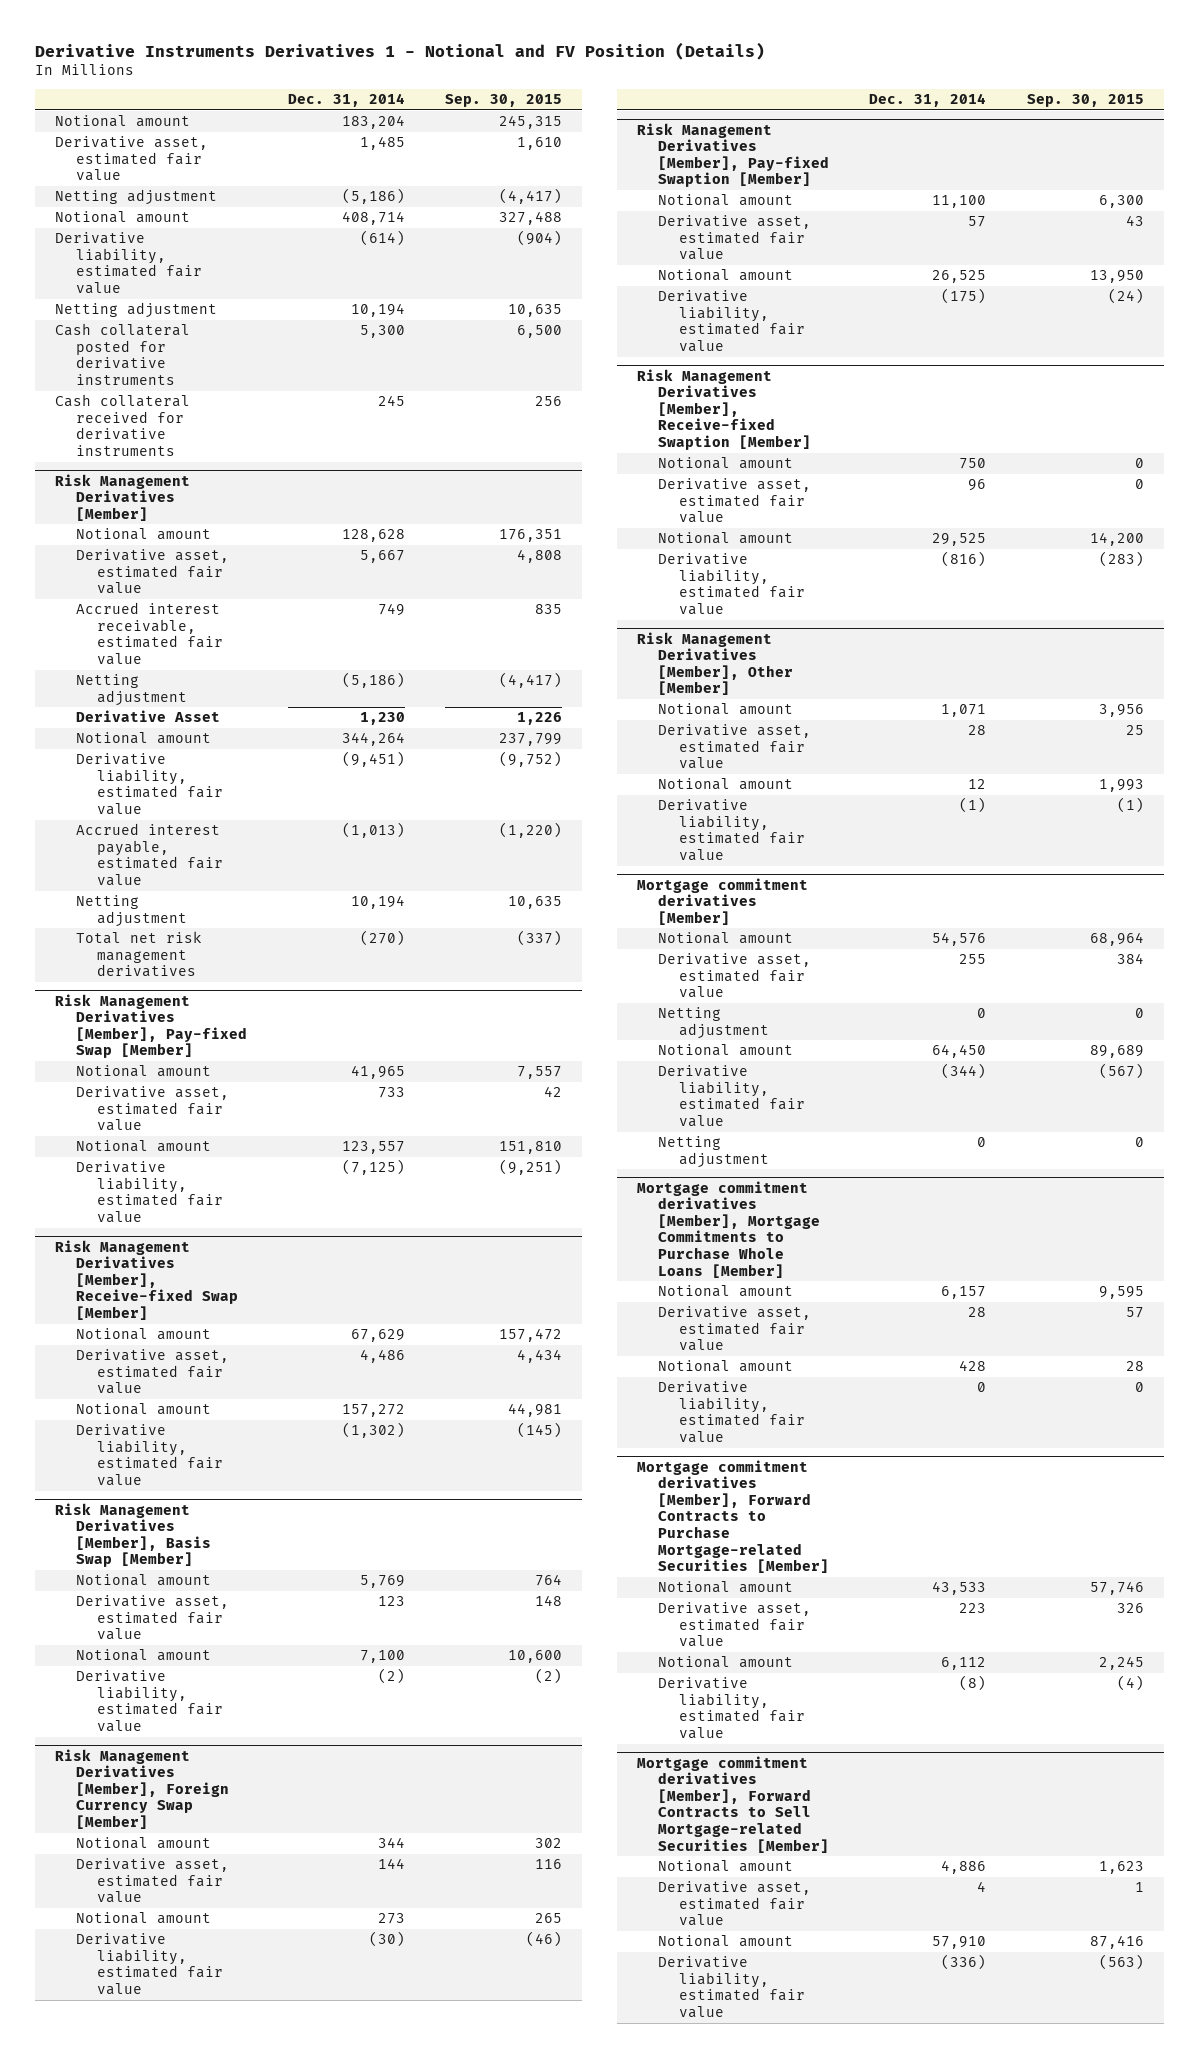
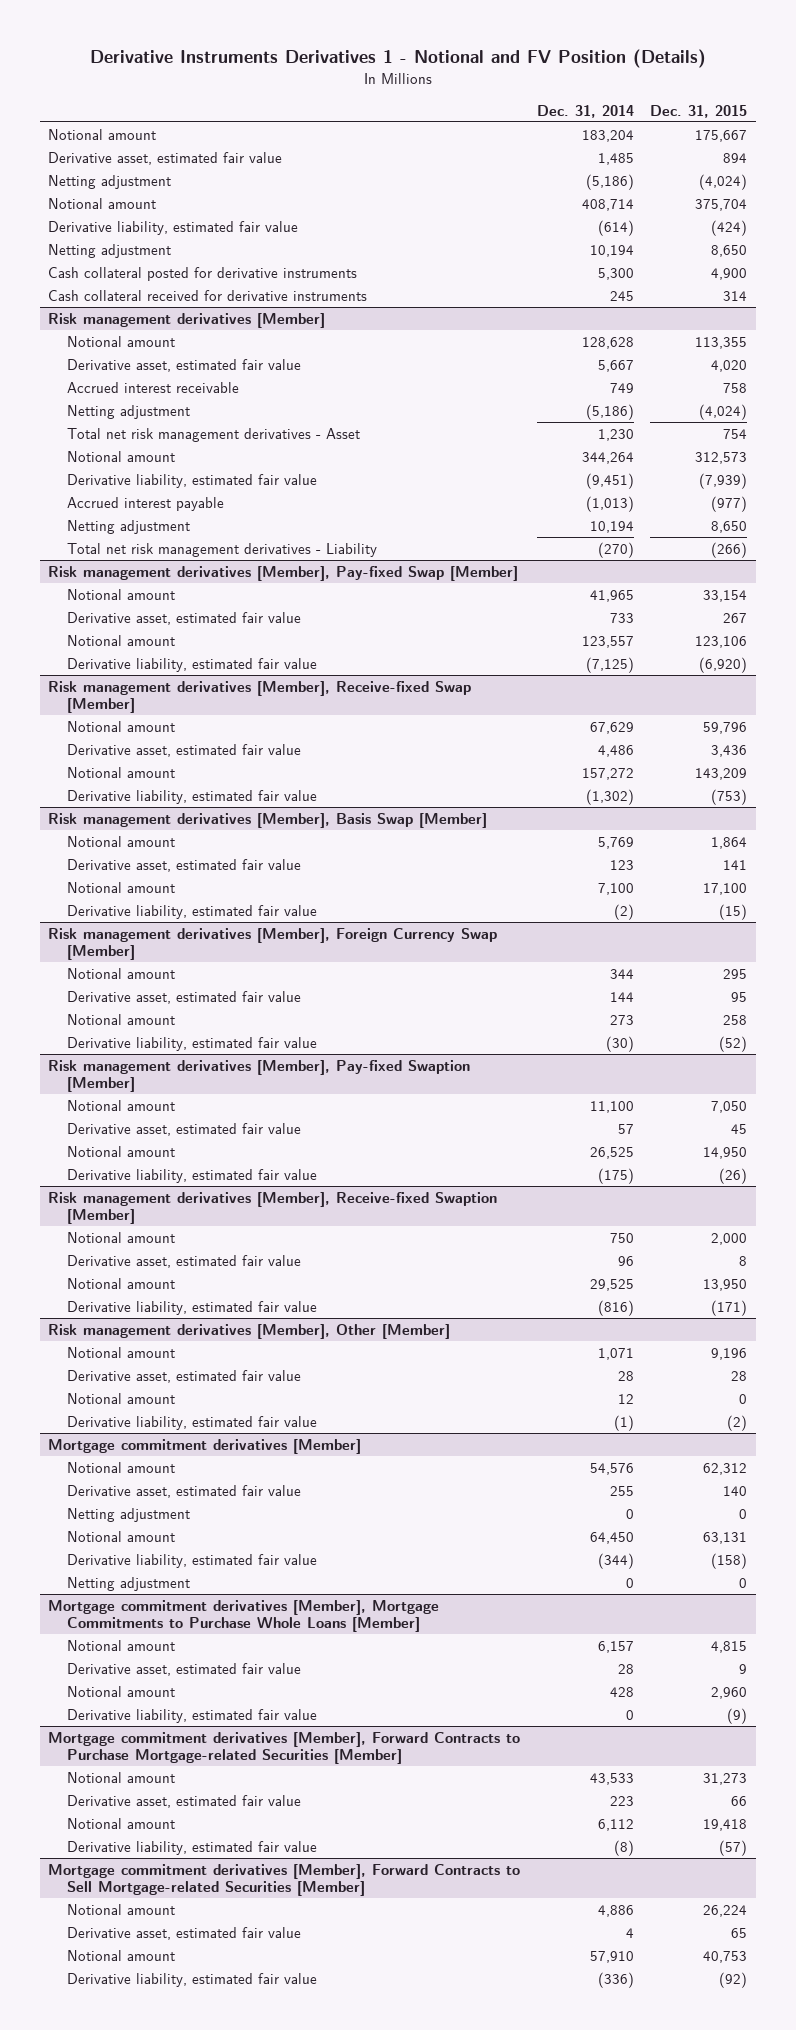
[445,94,563,108] Sep. 30, 2015 -> none
none -> [650,104,748,118] Dec. 31, 2015
[55,473,191,521] Risk Management Derivatives [Member] -> [48,312,326,328] Risk management derivatives [Member]
[76,602,224,666] Accrued interest receivable, estimated fair value -> [66,381,239,393] Accrued interest receivable
[76,710,221,723] Derivative Asset -> [66,427,360,442] Total net risk management derivatives - Asset
[76,823,224,887] Accrued interest payable, estimated fair value -> [66,496,224,511] Accrued interest payable
[76,931,203,978] Total net risk management derivatives -> [66,542,377,557] Total net risk management derivatives - Liability
[55,993,248,1059] Risk Management Derivatives [Member], Pay-fixed Swap [Member] -> [48,565,519,581] Risk management derivatives [Member], Pay-fixed Swap [Member]
[55,1239,239,1321] Risk Management Derivatives [Member], Receive-fixed Swap [Member] -> [48,680,472,714] Risk management derivatives [Member], Receive-fixed Swap [Member]
[55,1502,212,1568] Risk Management Derivatives [Member], Basis Swap [Member] -> [48,812,488,828] Risk management derivatives [Member], Basis Swap [Member]
[55,1748,230,1830] Risk Management Derivatives [Member], Foreign Currency Swap [Member] -> [48,927,498,961] Risk management derivatives [Member], Foreign Currency Swap [Member]
[636,122,830,188] Risk Management Derivatives [Member], Pay-fixed Swaption [Member] -> [48,1059,471,1093] Risk management derivatives [Member], Pay-fixed Swaption [Member]
[636,368,812,451] Risk Management Derivatives [Member], Receive-fixed Swaption [Member] -> [48,1191,498,1225] Risk management derivatives [Member], Receive-fixed Swaption [Member]
[636,631,794,696] Risk Management Derivatives [Member], Other [Member] -> [48,1323,451,1339] Risk management derivatives [Member], Other [Member]

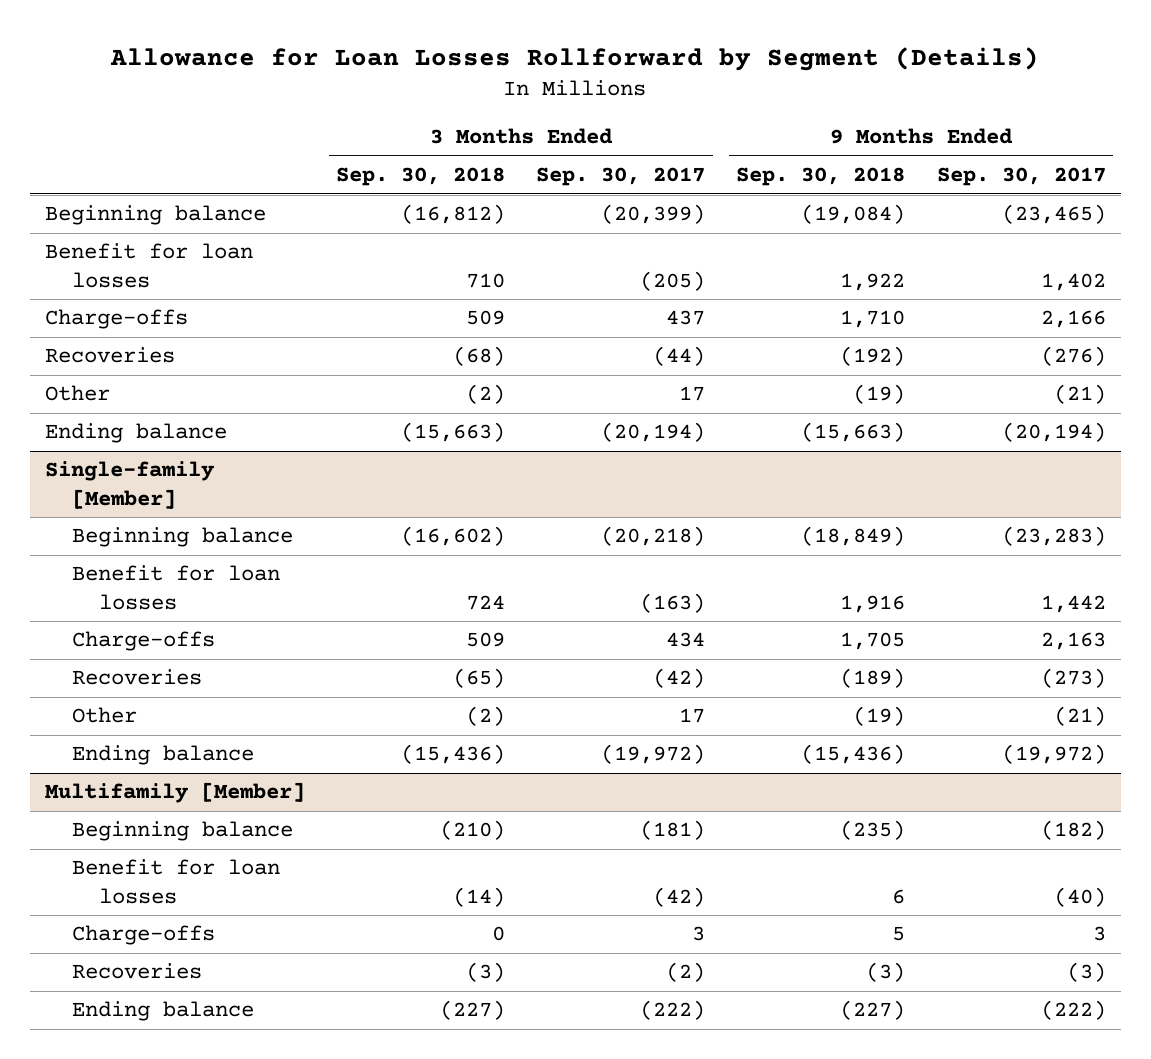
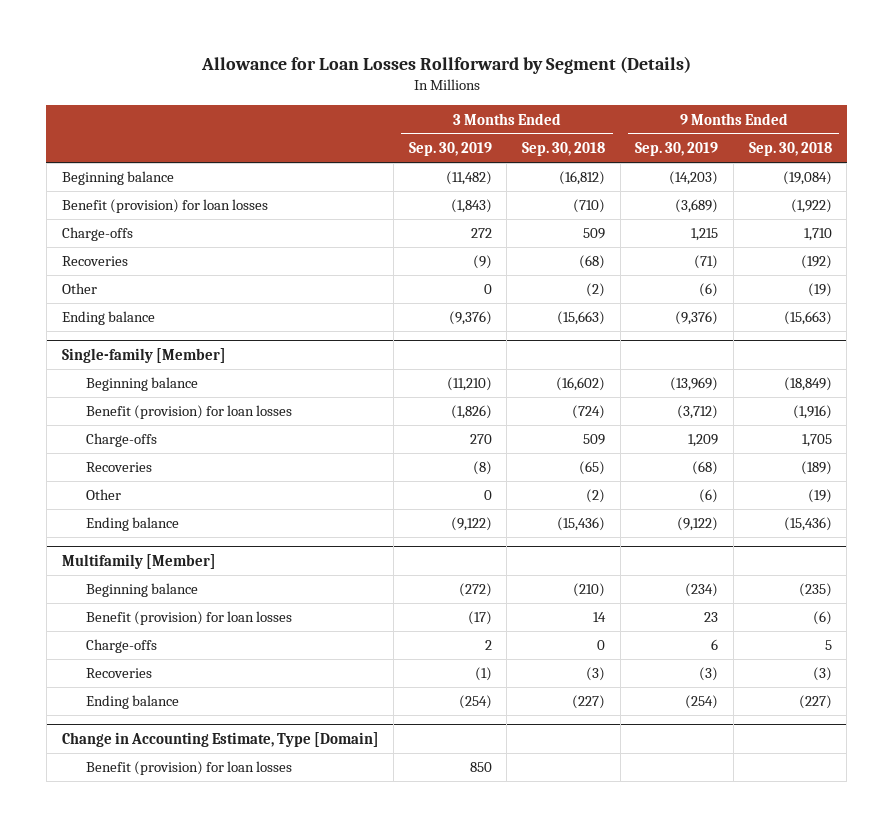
[536,167,706,187] Sep. 30, 2017 -> none
[936,167,1106,187] Sep. 30, 2017 -> none
none -> [408,142,492,157] Sep. 30, 2019
none -> [635,142,719,157] Sep. 30, 2019
[45,243,254,288] Benefit for loan losses -> [61,199,268,214] Benefit (provision) for loan losses
[466,272,506,288] 710 -> [573,199,606,214] (710)
[840,272,906,291] 1,922 -> [790,199,832,214] (1,922)
[71,565,280,610] Benefit for loan losses -> [85,405,292,420] Benefit (provision) for loan losses
[466,594,506,610] 724 -> [572,405,606,420] (724)
[840,594,906,613] 1,916 -> [792,405,832,420] (1,916)
[71,859,280,904] Benefit for loan losses -> [85,611,292,626] Benefit (provision) for loan losses
[453,886,506,907] (14) -> [593,612,607,623] 14
[892,888,906,904] 6 -> [812,611,832,626] (6)
none -> [61,731,379,747] Change in Accounting Estimate, Type [Domain]
none -> [85,761,292,776] Benefit (provision) for loan losses

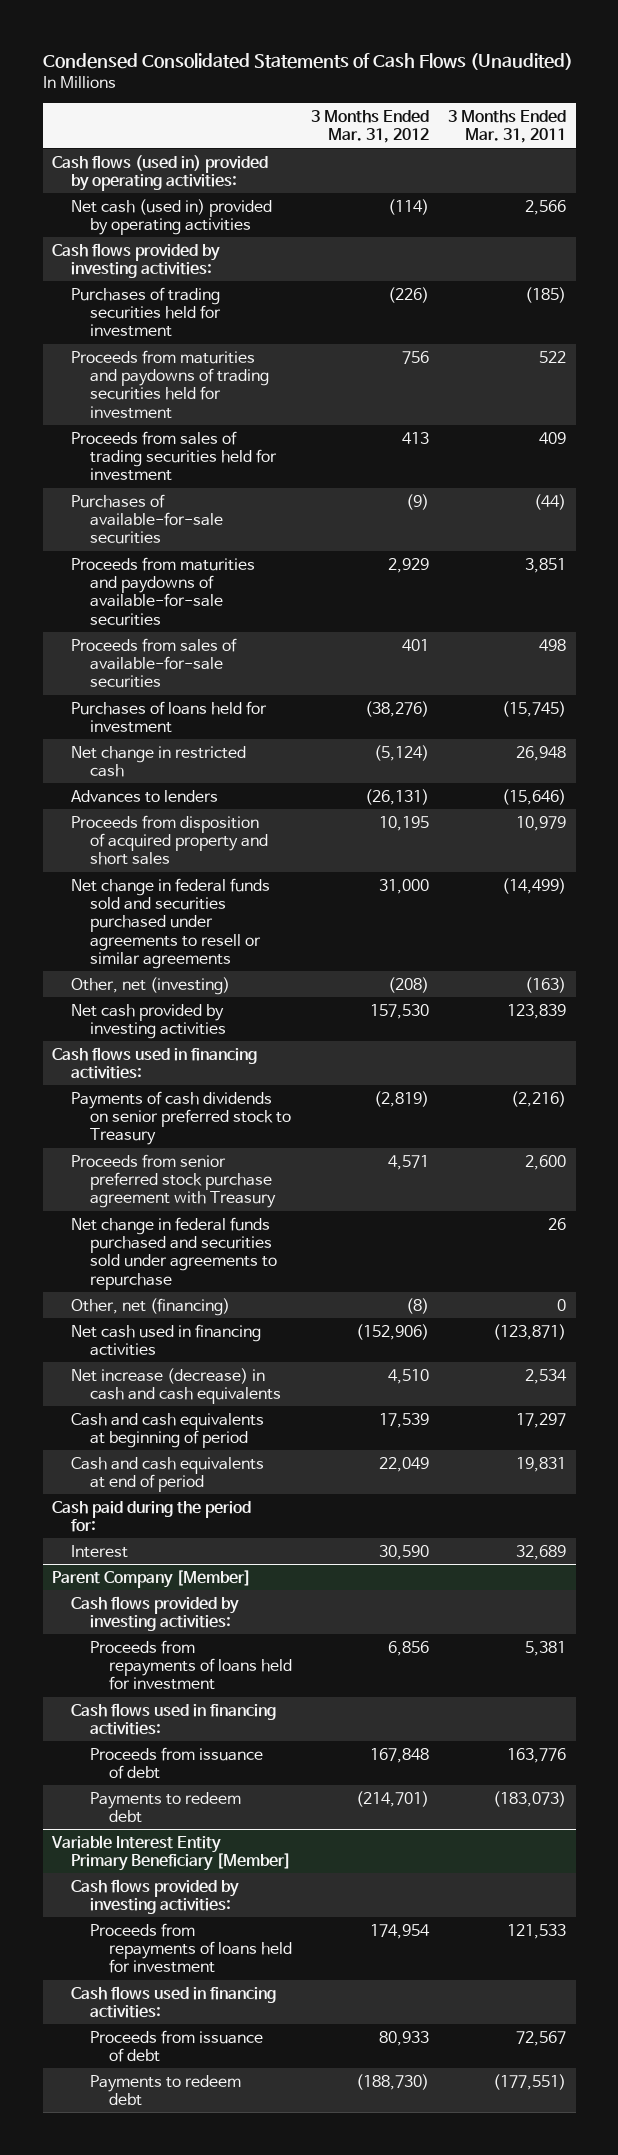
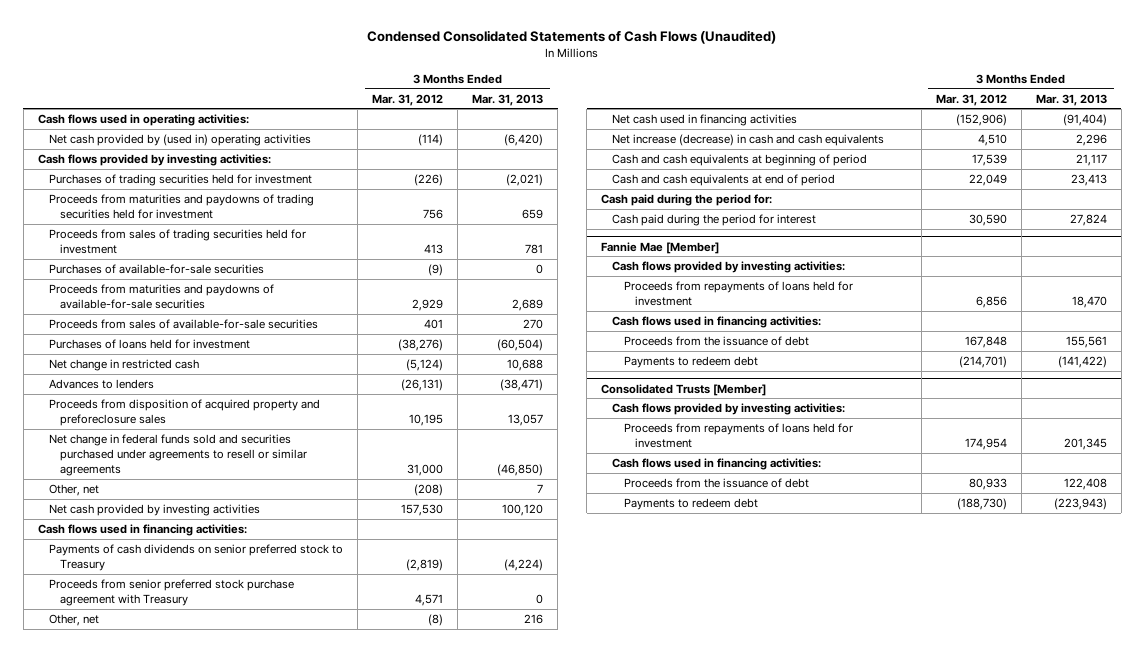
[448,109,567,144] 3 Months Ended Mar. 31, 2011 -> none
none -> [472,93,544,106] Mar. 31, 2013
[52,154,269,191] Cash flows (used in) provided by operating activities: -> [37,114,249,127] Cash flows used in operating activities:
[71,198,273,235] Net cash (used in) provided by operating activities -> [48,134,311,147] Net cash provided by (used in) operating activities
[71,814,269,866] Proceeds from disposition of acquired property and short sales -> [48,399,320,427] Proceeds from disposition of acquired property and preforeclosure sales
[71,976,231,995] Other, net (investing) -> [48,484,99,497] Other, net
[71,1216,278,1290] Net change in federal funds purchased and securities sold under agreements to repurchase -> none
[71,1297,231,1316] Other, net (financing) -> [48,614,99,627] Other, net
[52,1569,252,1588] Parent Company [Member] -> none
[71,1544,129,1558] Interest -> [612,214,817,227] Cash paid during the period for interest
none -> [601,241,720,254] Fannie Mae [Member]
[90,1746,264,1779] Proceeds from issuance of debt -> [623,336,809,347] Proceeds from the issuance of debt
[51,1834,292,1871] Variable Interest Entity Primary Beneficiary [Member] -> none
none -> [601,383,767,396] Consolidated Trusts [Member]
[90,2029,264,2062] Proceeds from issuance of debt -> [623,478,809,489] Proceeds from the issuance of debt

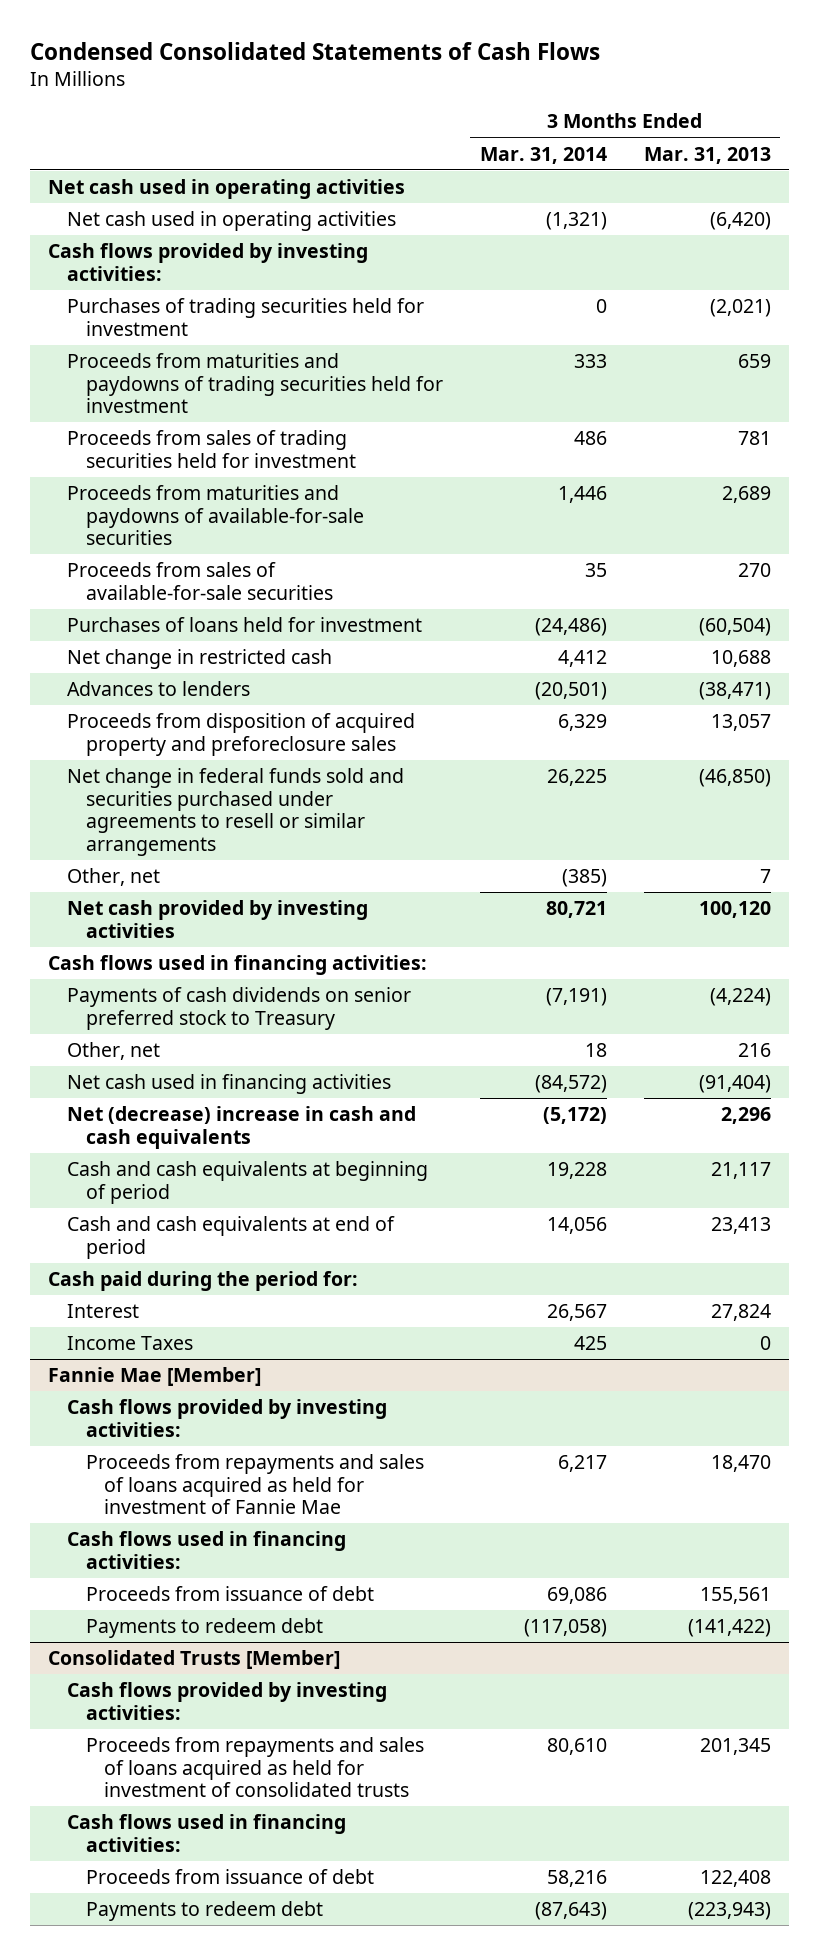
[367,30,777,45] Condensed Consolidated Statements of Cash Flows (Unaudited) -> [29,41,600,60] Condensed Consolidated Statements of Cash Flows
[371,93,443,106] Mar. 31, 2012 -> none
none -> [479,146,607,164] Mar. 31, 2014
[37,114,249,127] Cash flows used in operating activities: -> [48,179,406,200] Net cash used in operating activities
[48,134,311,147] Net cash provided by (used in) operating activities -> [66,211,396,232] Net cash used in operating activities
[48,264,264,275] Purchases of available-for-sale securities -> none
[48,434,307,476] Net change in federal funds sold and securities purchased under agreements to resell or similar agreements -> [66,768,404,856] Net change in federal funds sold and securities purchased under agreements to resell or similar arrangements
[48,579,294,607] Proceeds from senior preferred stock purchase agreement with Treasury -> none
[612,134,885,147] Net increase (decrease) in cash and cash equivalents -> [66,1106,416,1149] Net (decrease) increase in cash and cash equivalents
[612,214,817,227] Cash paid during the period for interest -> [66,1304,139,1319] Interest
none -> [66,1336,193,1351] Income Taxes
[623,281,853,307] Proceeds from repayments of loans held for investment -> [85,1454,424,1515] Proceeds from repayments and sales of loans acquired as held for investment of Fannie Mae
[623,336,809,347] Proceeds from the issuance of debt -> [85,1586,374,1602] Proceeds from issuance of debt
[623,423,853,449] Proceeds from repayments of loans held for investment -> [85,1737,424,1798] Proceeds from repayments and sales of loans acquired as held for investment of consolidated trusts
[623,478,809,489] Proceeds from the issuance of debt -> [85,1869,374,1885] Proceeds from issuance of debt

